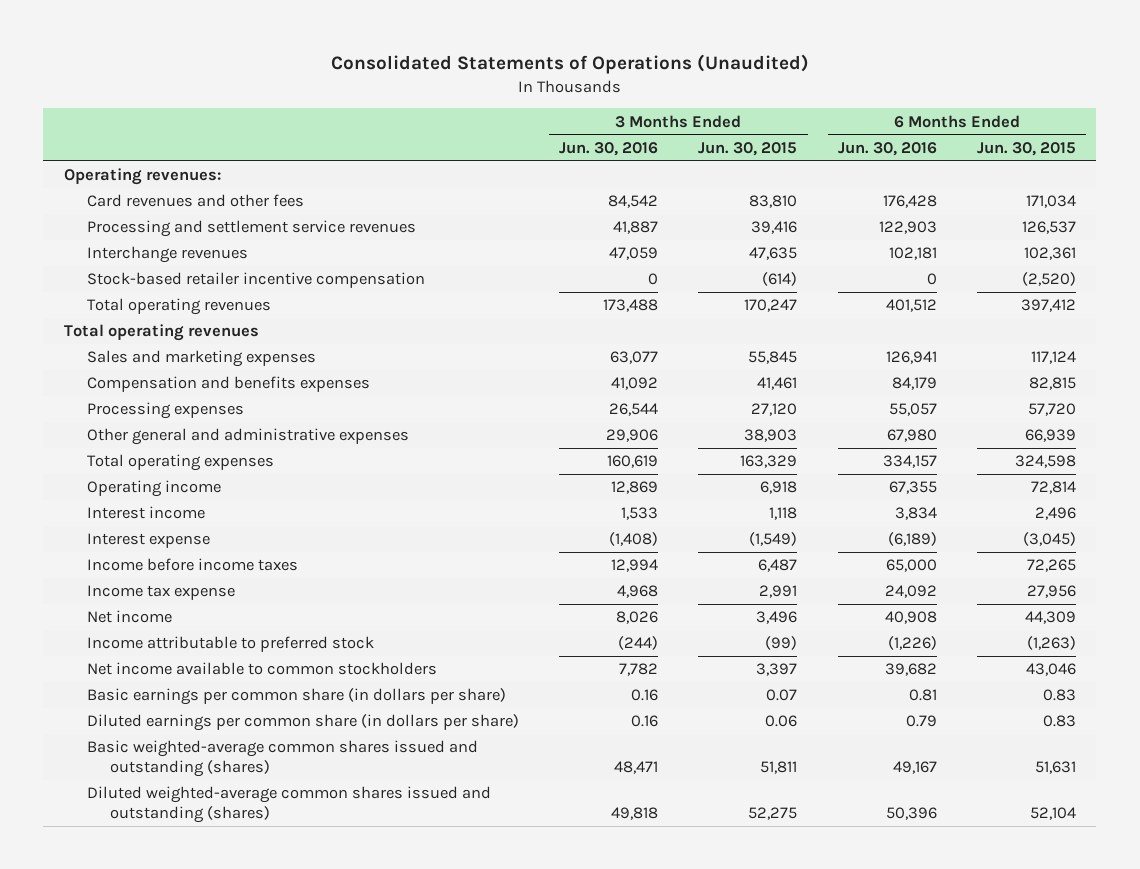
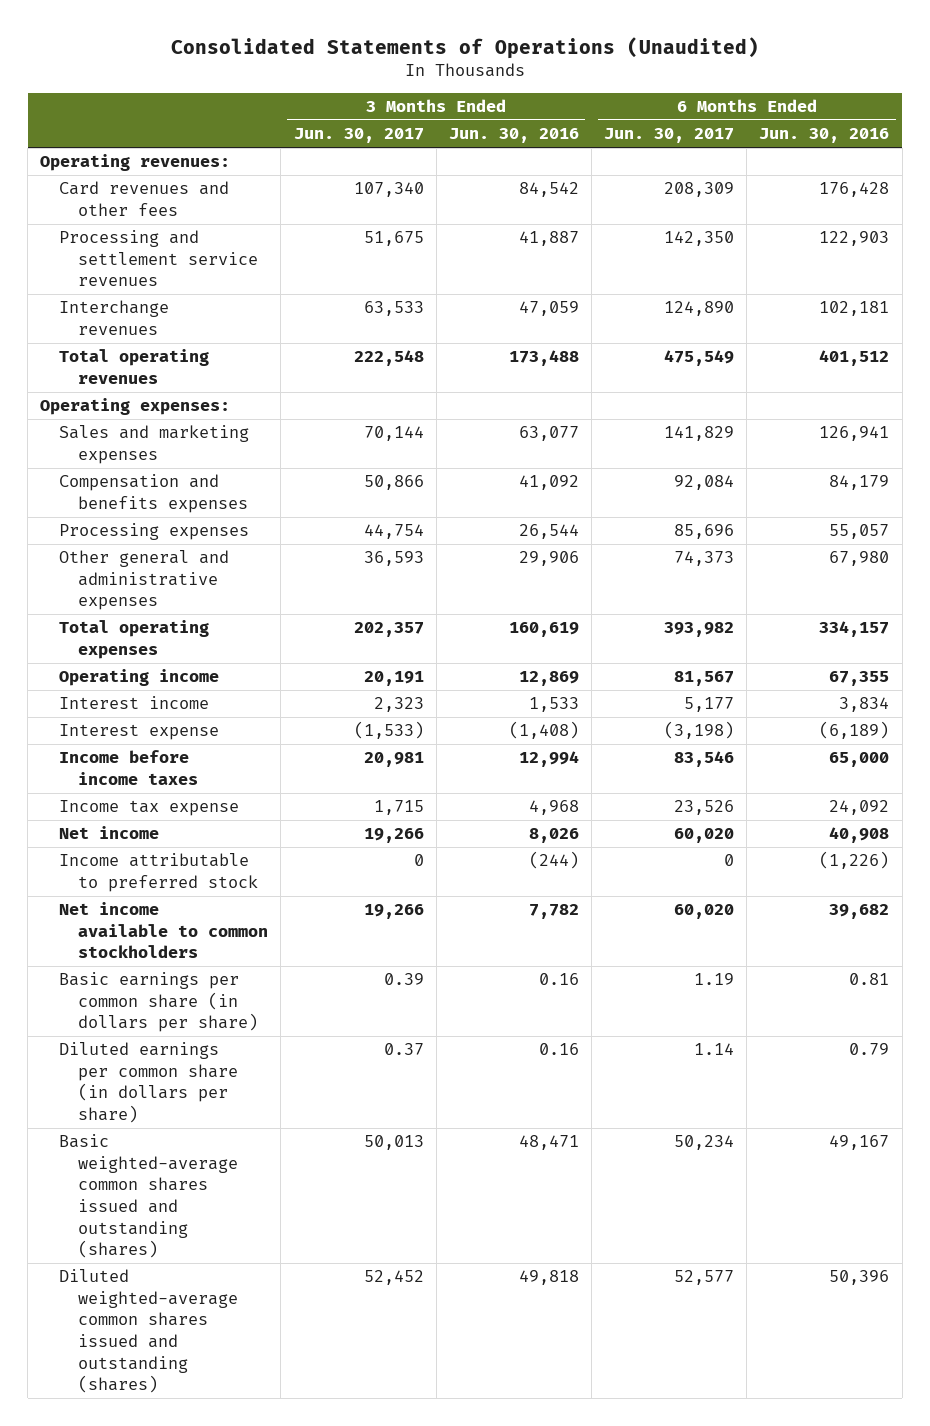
[698,141,798,156] Jun. 30, 2015 -> none
[977,141,1077,156] Jun. 30, 2015 -> none
none -> [293,128,424,144] Jun. 30, 2017
none -> [604,128,735,144] Jun. 30, 2017
[86,272,425,289] Stock-based retailer incentive compensation -> none
[63,324,259,342] Total operating revenues -> [40,398,231,416] Operating expenses:

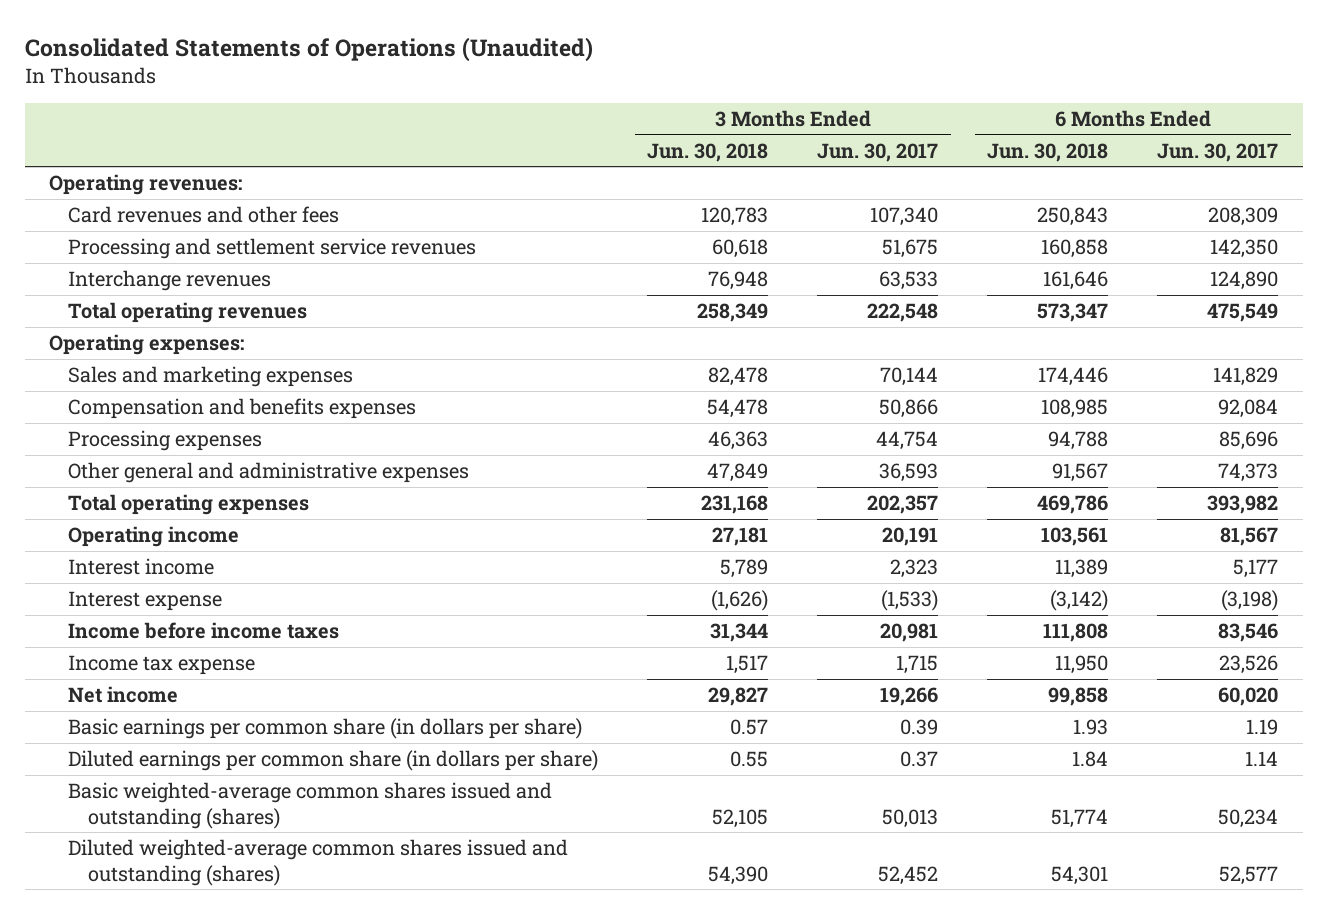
[448,128,579,144] Jun. 30, 2016 -> none
[759,128,890,144] Jun. 30, 2016 -> none
none -> [647,142,769,162] Jun. 30, 2018
none -> [987,142,1109,162] Jun. 30, 2018
[59,853,259,892] Income attributable to preferred stock -> none
[59,902,269,959] Net income available to common stockholders -> none

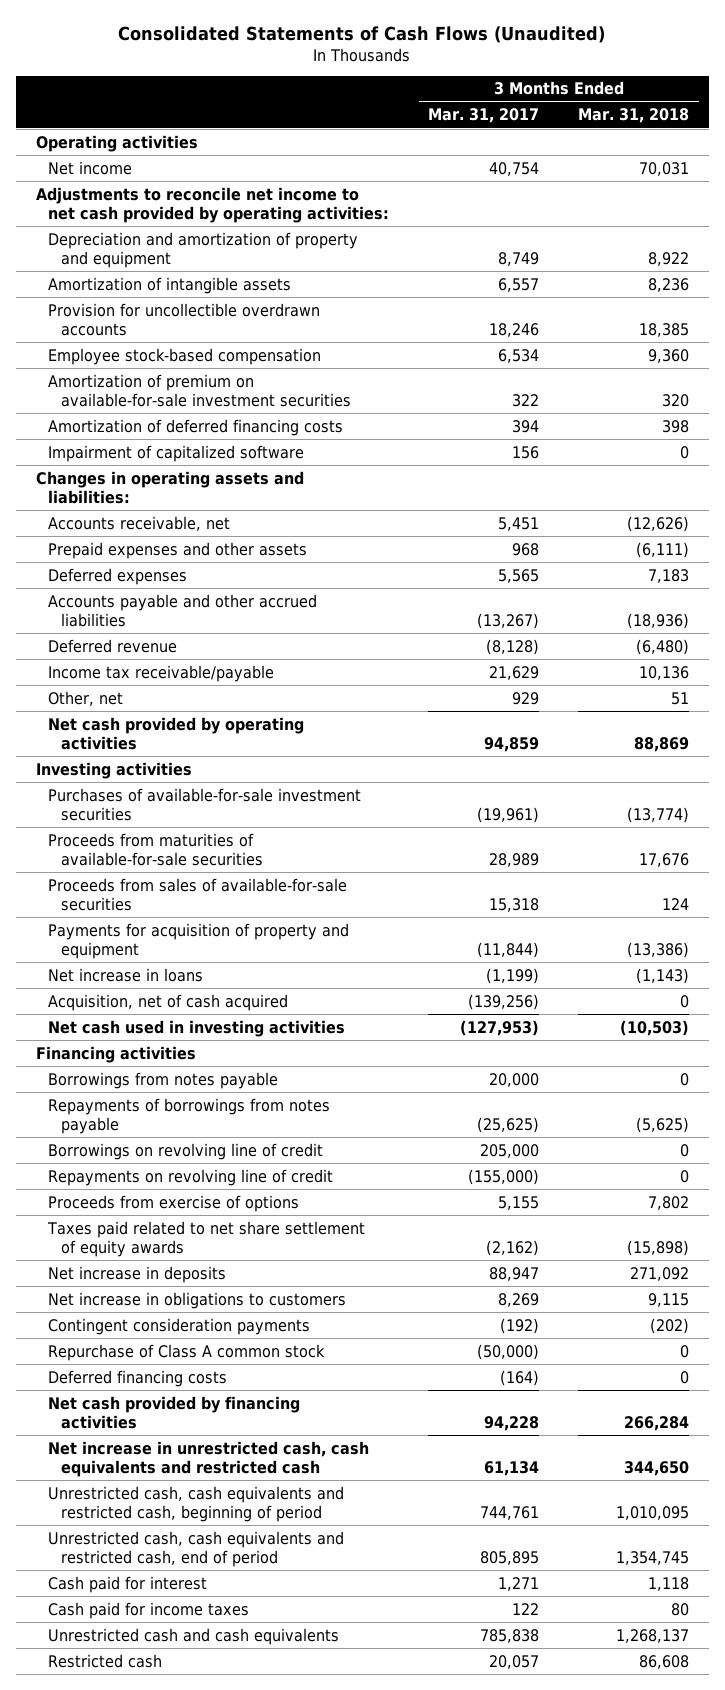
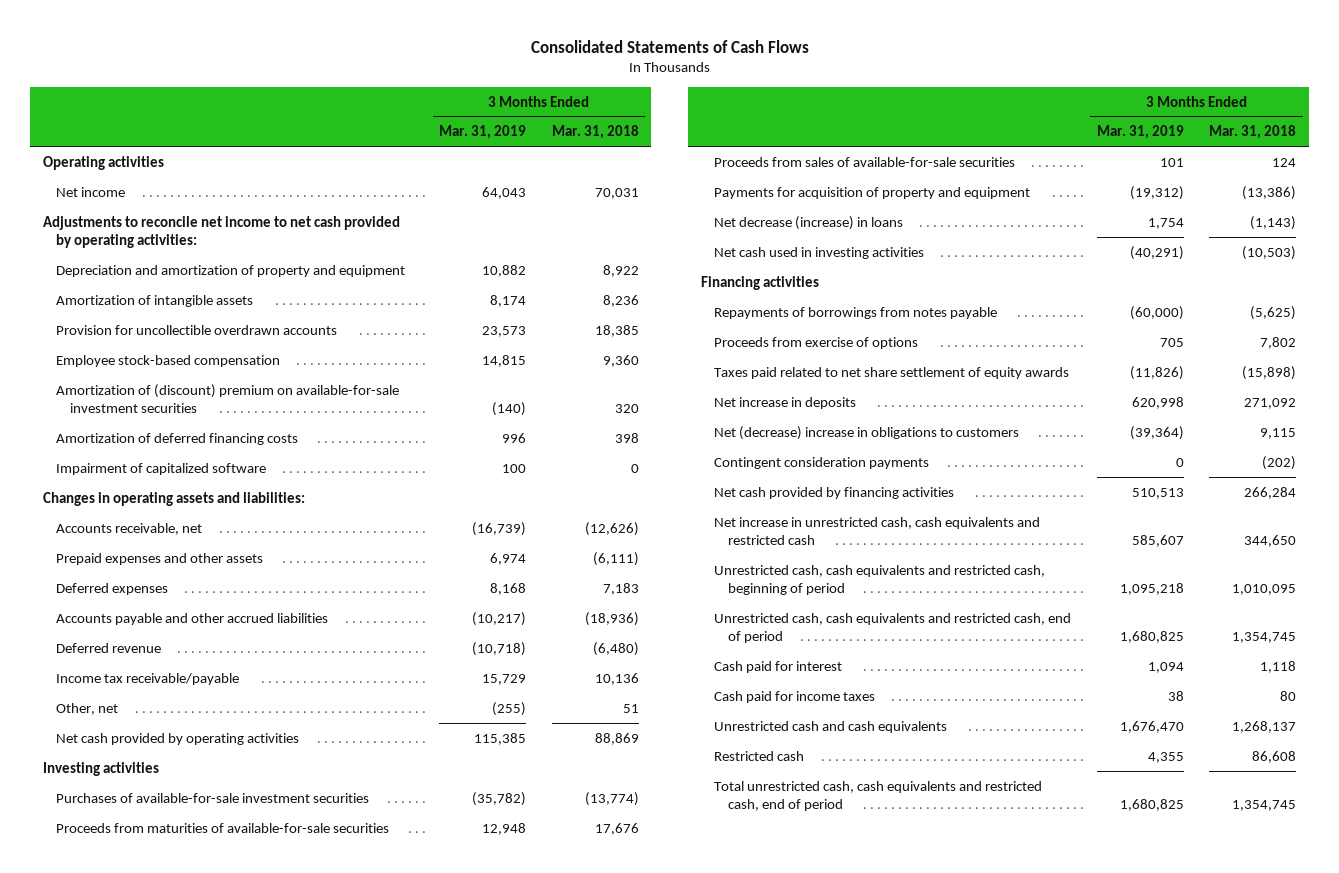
[118,25,606,43] Consolidated Statements of Cash Flows (Unaudited) -> [530,39,809,53] Consolidated Statements of Cash Flows
[428,108,540,124] Mar. 31, 2017 -> none
none -> [439,125,527,140] Mar. 31, 2019
[48,373,351,407] Amortization of premium on available-for-sale investment securities -> [56,383,400,413] Amortization of (discount) premium on available-for-sale investment securities
[48,993,289,1011] Acquisition, net of cash acquired -> none
[48,967,204,982] Net increase in loans -> [714,215,904,230] Net decrease (increase) in loans
[48,1071,279,1089] Borrowings from notes payable -> none
[48,1142,324,1160] Borrowings on revolving line of credit -> none
[48,1168,334,1186] Repayments on revolving line of credit -> none
[48,1291,347,1309] Net increase in obligations to customers -> [714,425,1020,440] Net (decrease) increase in obligations to customers
[48,1343,326,1361] Repurchase of Class A common stock -> none
[48,1369,228,1387] Deferred financing costs -> none
none -> [714,780,1043,811] Total unrestricted cash, cash equivalents and restricted cash, end of period

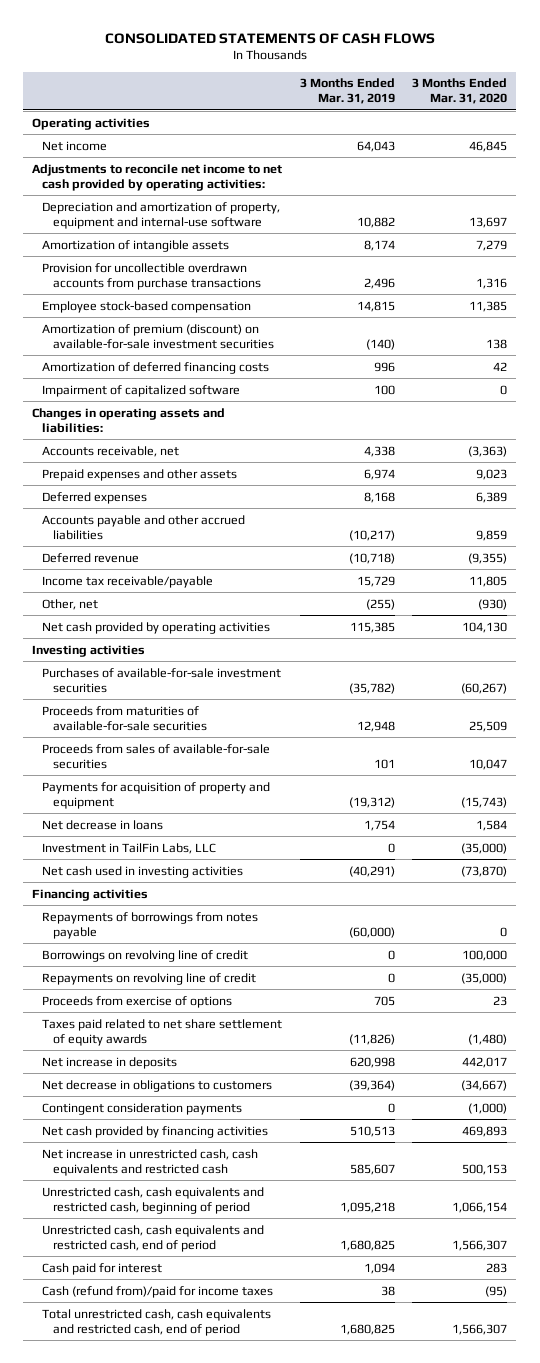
[530,39,809,53] Consolidated Statements of Cash Flows -> [104,32,435,44] CONSOLIDATED STATEMENTS OF CASH FLOWS
[551,125,639,140] Mar. 31, 2018 -> none
none -> [412,78,508,105] 3 Months Ended Mar. 31, 2020
[56,264,406,277] Depreciation and amortization of property and equipment -> [42,201,281,229] Depreciation and amortization of property, equipment and internal-use software
[56,324,338,335] Provision for uncollectible overdrawn accounts -> [42,262,261,290] Provision for uncollectible overdrawn accounts from purchase transactions
[482,325,527,337] 23,573 -> [363,277,395,289] 2,496
[56,383,400,413] Amortization of (discount) premium on available-for-sale investment securities -> [42,323,274,349] Amortization of premium (discount) on available-for-sale investment securities
[472,521,527,536] (16,739) -> [363,445,395,457] 4,338
[714,215,904,230] Net decrease (increase) in loans -> [42,819,164,830] Net decrease in loans
none -> [42,842,217,854] Investment in TailFin Labs, LLC
none -> [42,949,249,962] Borrowings on revolving line of credit
none -> [42,972,257,985] Repayments on revolving line of credit
[714,425,1020,440] Net (decrease) increase in obligations to customers -> [42,1079,273,1092] Net decrease in obligations to customers
[714,720,948,733] Unrestricted cash and cash equivalents -> none
[714,750,805,761] Restricted cash -> none
[714,690,876,703] Cash paid for income taxes -> [42,1285,274,1298] Cash (refund from)/paid for income taxes

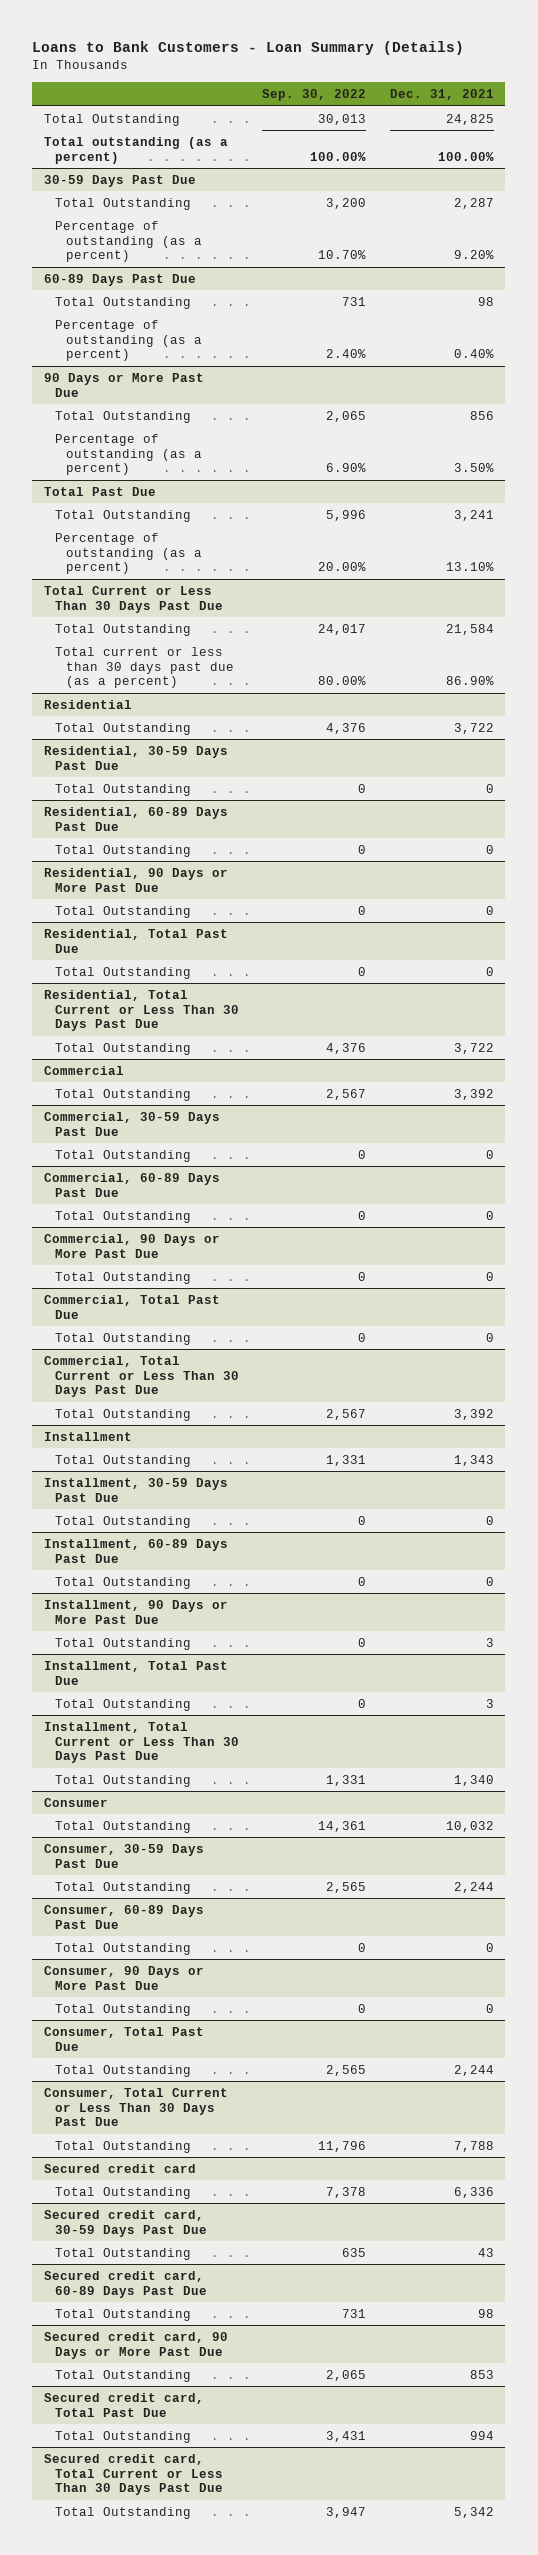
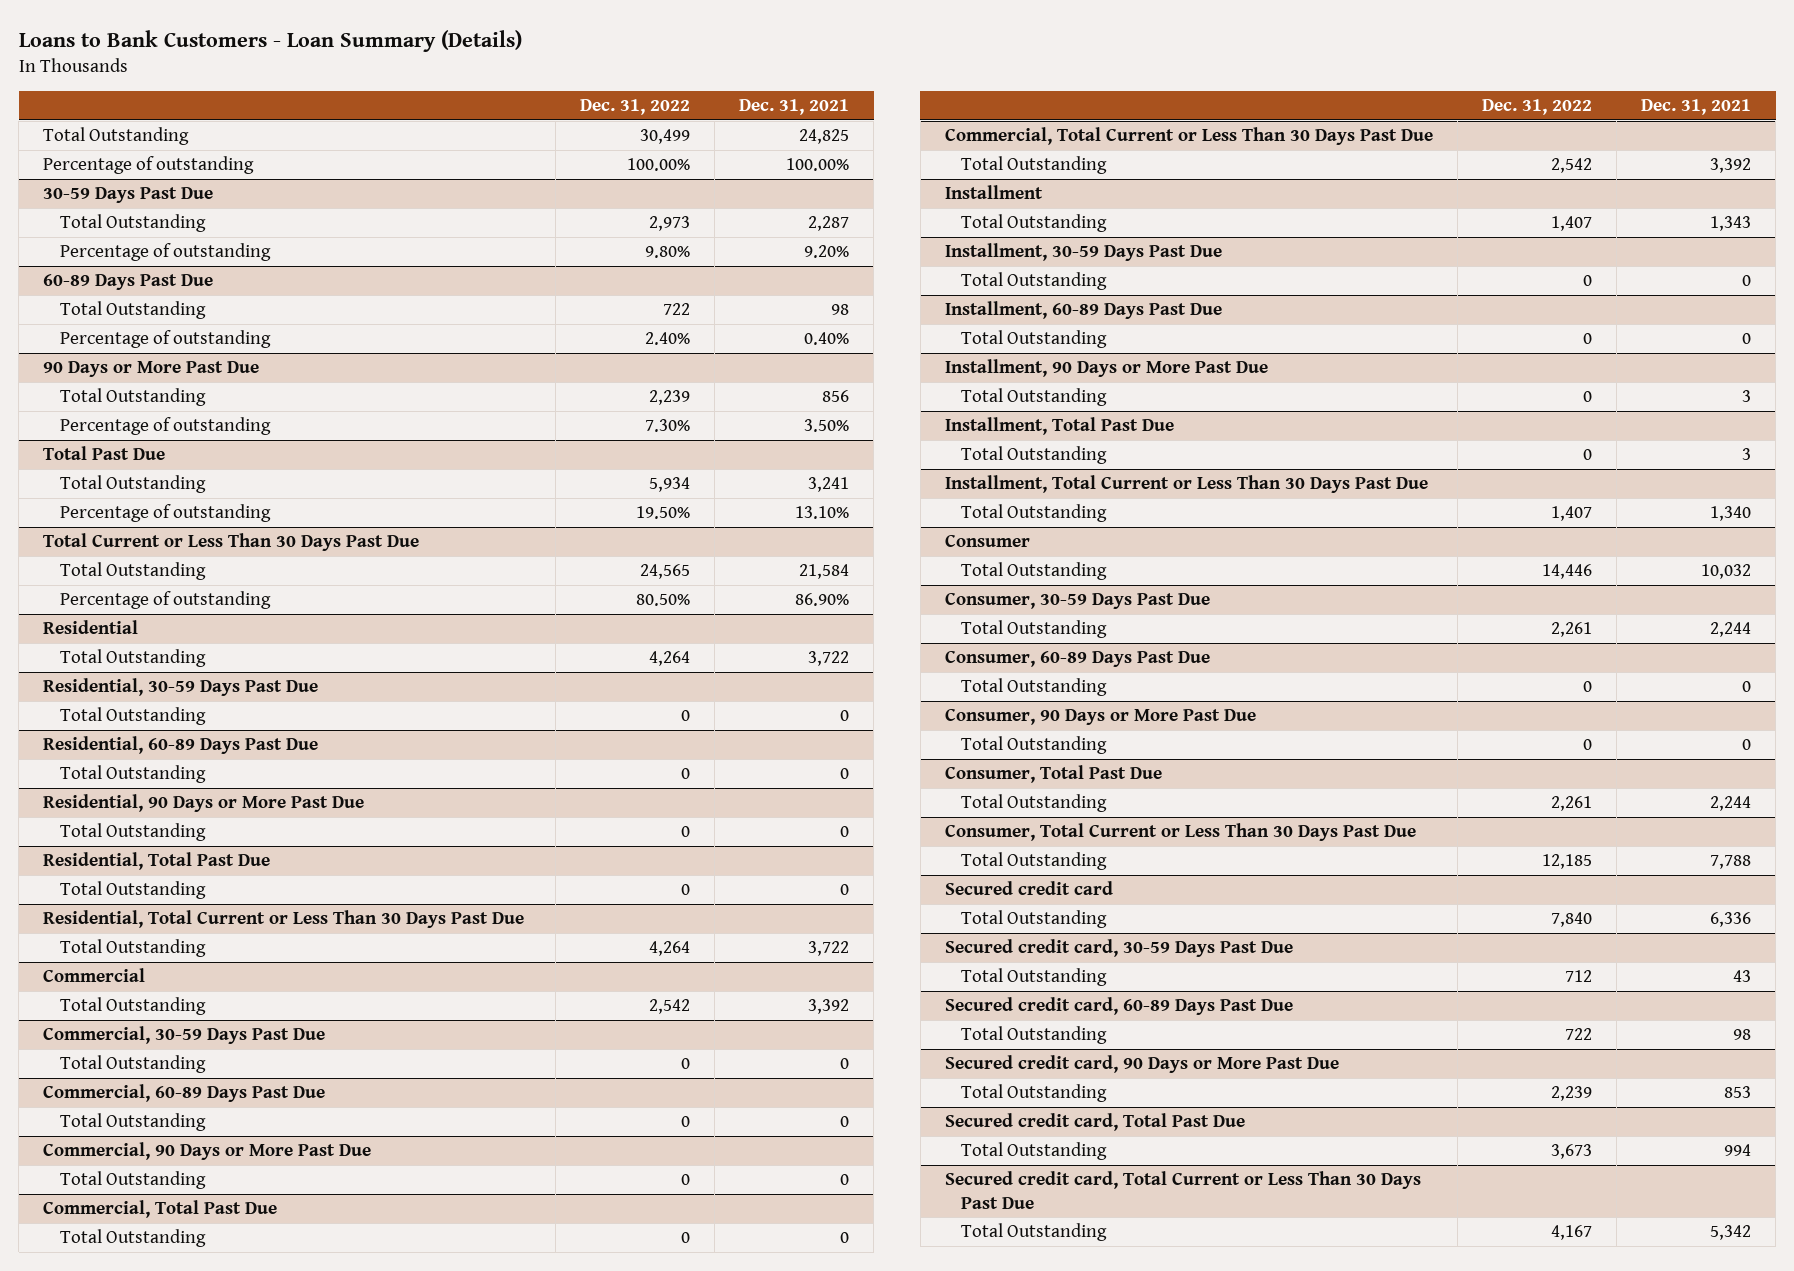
[262,89,367,102] Sep. 30, 2022 -> none
none -> [580,99,691,116] Dec. 31, 2022
[44,136,229,164] Total outstanding (as a percent) -> none
none -> [43,156,255,175] Percentage of outstanding
[54,220,202,263] Percentage of outstanding (as a percent) -> [59,243,271,262] Percentage of outstanding
[54,319,202,362] Percentage of outstanding (as a percent) -> [59,330,271,349] Percentage of outstanding
[54,433,202,476] Percentage of outstanding (as a percent) -> [59,417,271,436] Percentage of outstanding
[54,532,202,575] Percentage of outstanding (as a percent) -> [59,504,271,523] Percentage of outstanding
[54,646,234,689] Total current or less than 30 days past due (as a percent) -> [59,591,271,610] Percentage of outstanding

